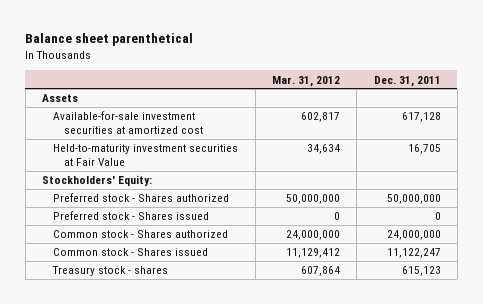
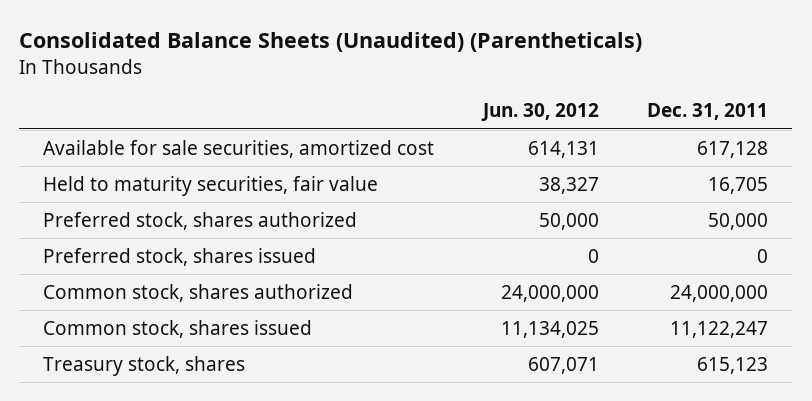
[25,33,194,47] Balance sheet parenthetical -> [19,32,643,53] Consolidated Balance Sheets (Unaudited) (Parentheticals)
[271,75,340,87] Mar. 31, 2012 -> none
none -> [480,103,599,122] Jun. 30, 2012
[41,94,78,103] Assets -> none
[41,175,152,187] Stockholders' Equity: -> none
[53,111,204,134] Available-for-sale investment securities at amortized cost -> [43,139,435,158] Available for sale securities, amortized cost
[53,144,239,166] Held-to-maturity investment securities at Fair Value -> [43,175,379,196] Held to maturity securities, fair value
[53,193,230,203] Preferred stock - Shares authorized -> [43,211,358,230] Preferred stock, shares authorized
[386,194,441,205] 50,000,000 -> [708,212,769,230] 50,000
[53,211,210,221] Preferred stock - Shares issued -> [43,247,317,266] Preferred stock, shares issued
[53,230,229,239] Common stock - Shares authorized -> [43,283,354,302] Common stock, shares authorized
[53,248,209,257] Common stock - Shares issued -> [43,319,313,338] Common stock, shares issued
[52,266,169,277] Treasury stock - shares -> [43,355,246,376] Treasury stock, shares

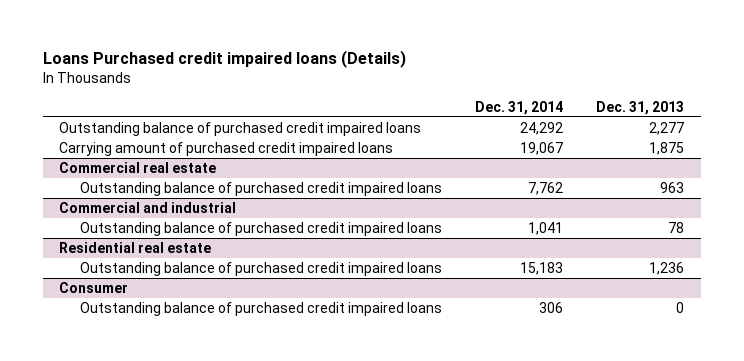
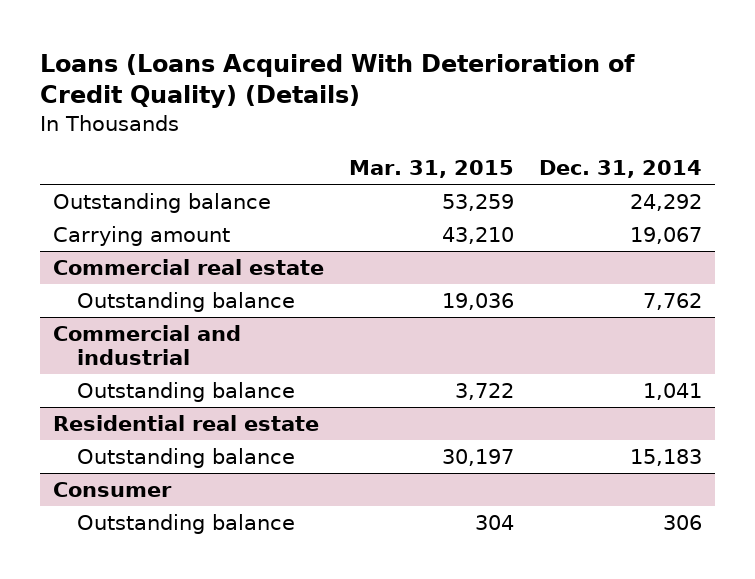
[42,50,406,69] Loans Purchased credit impaired loans (Details) -> [40,53,636,109] Loans (Loans Acquired With Deterioration of Credit Quality) (Details)
[596,100,685,115] Dec. 31, 2013 -> none
none -> [349,160,515,179] Mar. 31, 2015
[59,122,422,137] Outstanding balance of purchased credit impaired loans -> [52,193,271,214] Outstanding balance
[59,142,394,157] Carrying amount of purchased credit impaired loans -> [52,226,230,247] Carrying amount
[79,182,442,197] Outstanding balance of purchased credit impaired loans -> [77,292,296,313] Outstanding balance
[79,222,442,237] Outstanding balance of purchased credit impaired loans -> [77,382,296,403] Outstanding balance
[79,262,442,277] Outstanding balance of purchased credit impaired loans -> [77,448,296,469] Outstanding balance
[79,302,442,317] Outstanding balance of purchased credit impaired loans -> [77,514,296,535] Outstanding balance

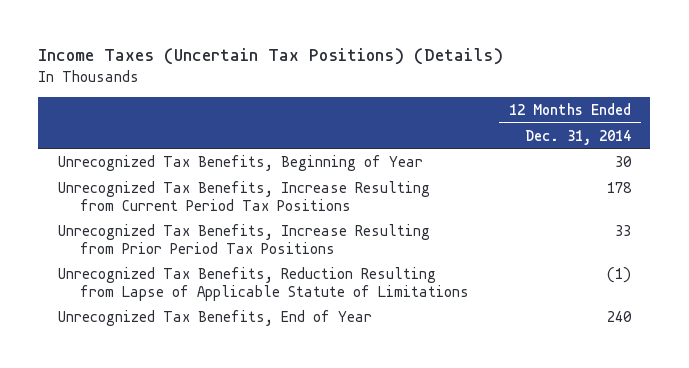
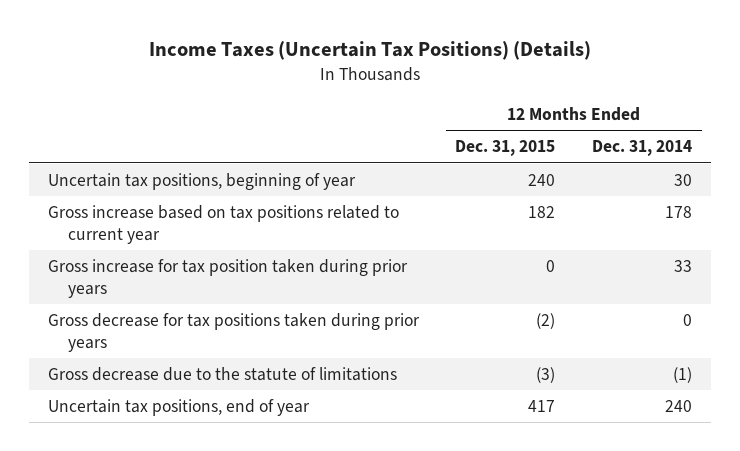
none -> [455,140,556,157] Dec. 31, 2015
[57,155,423,172] Unrecognized Tax Benefits, Beginning of Year -> [47,173,356,191] Uncertain tax positions, beginning of year
[57,181,430,211] Unrecognized Tax Benefits, Increase Resulting from Current Period Tax Positions -> [47,205,399,244] Gross increase based on tax positions related to current year
[57,224,430,254] Unrecognized Tax Benefits, Increase Resulting from Prior Period Tax Positions -> [47,259,408,298] Gross increase for tax position taken during prior years
none -> [47,313,420,352] Gross decrease for tax positions taken during prior years
[57,267,470,301] Unrecognized Tax Benefits, Reduction Resulting from Lapse of Applicable Statute of Limitations -> [47,367,397,382] Gross decrease due to the statute of limitations
[57,310,372,327] Unrecognized Tax Benefits, End of Year -> [47,399,310,417] Uncertain tax positions, end of year

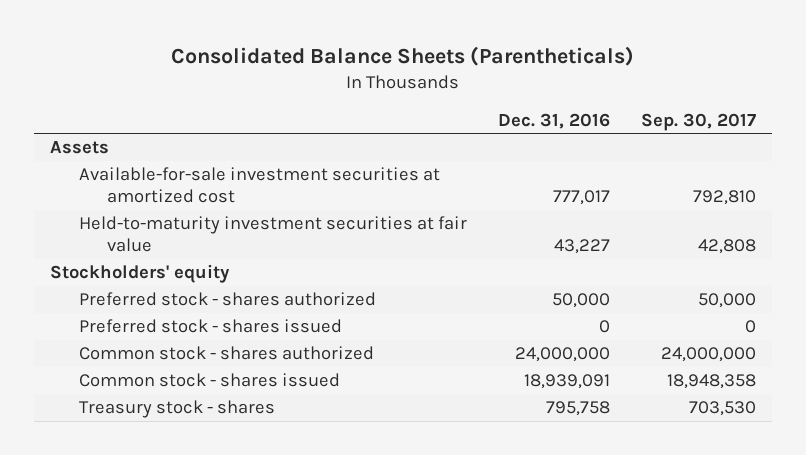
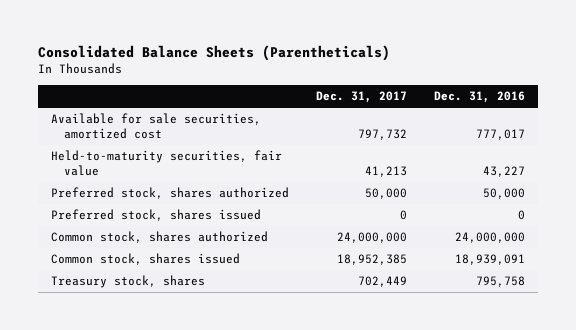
[641,113,757,132] Sep. 30, 2017 -> none
none -> [316,91,408,104] Dec. 31, 2017
[49,141,109,155] Assets -> none
[49,264,230,284] Stockholders' equity -> none
[78,167,440,204] Available-for-sale investment securities at amortized cost -> [51,113,262,139] Available for sale securities, amortized cost
[78,216,467,253] Held-to-maturity investment securities at fair value -> [51,150,283,176] Held-to-maturity securities, fair value
[78,292,376,307] Preferred stock - shares authorized -> [51,187,290,200] Preferred stock, shares authorized
[78,319,342,334] Preferred stock - shares issued -> [51,209,262,222] Preferred stock, shares issued
[78,346,374,361] Common stock - shares authorized -> [51,231,269,244] Common stock, shares authorized
[78,373,340,388] Common stock - shares issued -> [51,253,241,266] Common stock, shares issued
[78,400,275,419] Treasury stock - shares -> [51,275,206,289] Treasury stock, shares

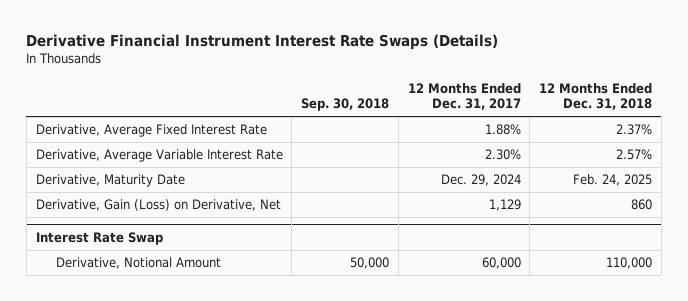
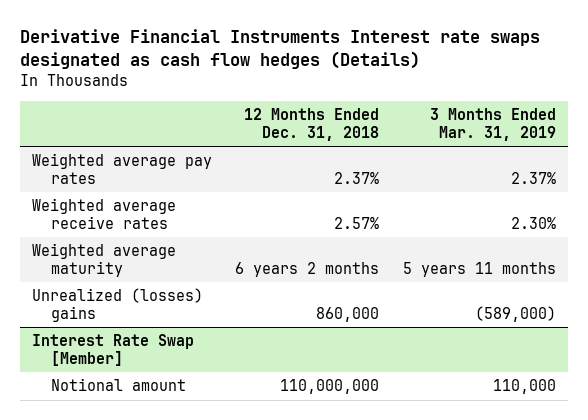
[26,34,499,51] Derivative Financial Instrument Interest Rate Swaps (Details) -> [20,29,541,70] Derivative Financial Instruments Interest rate swaps designated as cash flow hedges (Details)
[301,98,390,112] Sep. 30, 2018 -> none
[407,83,521,111] 12 Months Ended Dec. 31, 2017 -> none
none -> [429,107,556,141] 3 Months Ended Mar. 31, 2019
[35,174,185,188] Derivative, Maturity Date -> none
[35,124,267,138] Derivative, Average Fixed Interest Rate -> [32,153,213,185] Weighted average pay rates
[35,149,283,163] Derivative, Average Variable Interest Rate -> [32,198,177,230] Weighted average receive rates
none -> [32,243,177,278] Weighted average maturity
[35,199,281,212] Derivative, Gain (Loss) on Derivative, Net -> [32,288,204,323] Unrealized (losses) gains
[630,199,652,211] 860 -> [316,307,380,323] 860,000
[35,231,163,245] Interest Rate Swap -> [32,334,195,367] Interest Rate Swap [Member]
[55,257,221,270] Derivative, Notional Amount -> [51,378,187,392] Notional amount
[605,257,652,270] 110,000 -> [280,379,380,395] 110,000,000

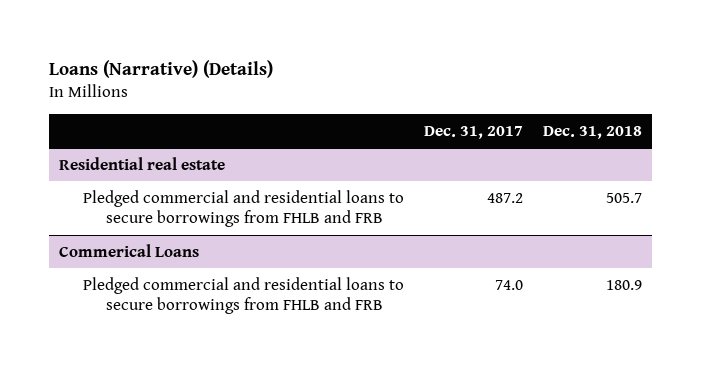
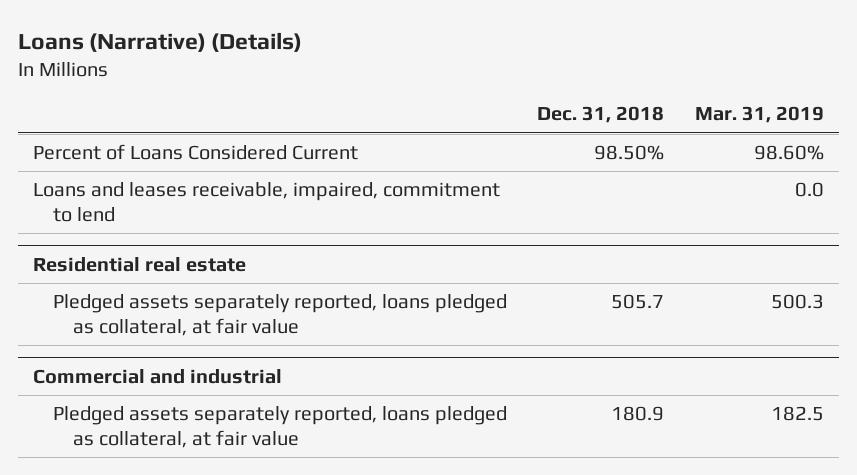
[423,125,523,139] Dec. 31, 2017 -> none
none -> [694,106,824,124] Mar. 31, 2019
none -> [33,144,359,161] Percent of Loans Considered Current
none -> [33,182,501,223] Loans and leases receivable, impaired, commitment to lend
[82,189,404,228] Pledged commercial and residential loans to secure borrowings from FHLB and FRB -> [52,294,507,337] Pledged assets separately reported, loans pledged as collateral, at fair value
[59,243,200,257] Commerical Loans -> [33,368,283,384] Commercial and industrial
[82,276,404,315] Pledged commercial and residential loans to secure borrowings from FHLB and FRB -> [52,406,507,449] Pledged assets separately reported, loans pledged as collateral, at fair value

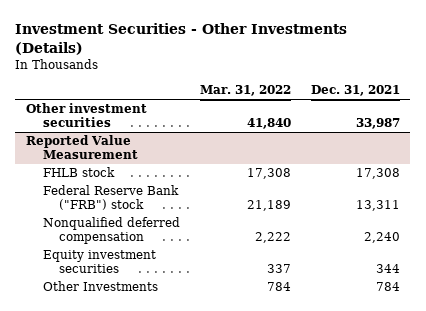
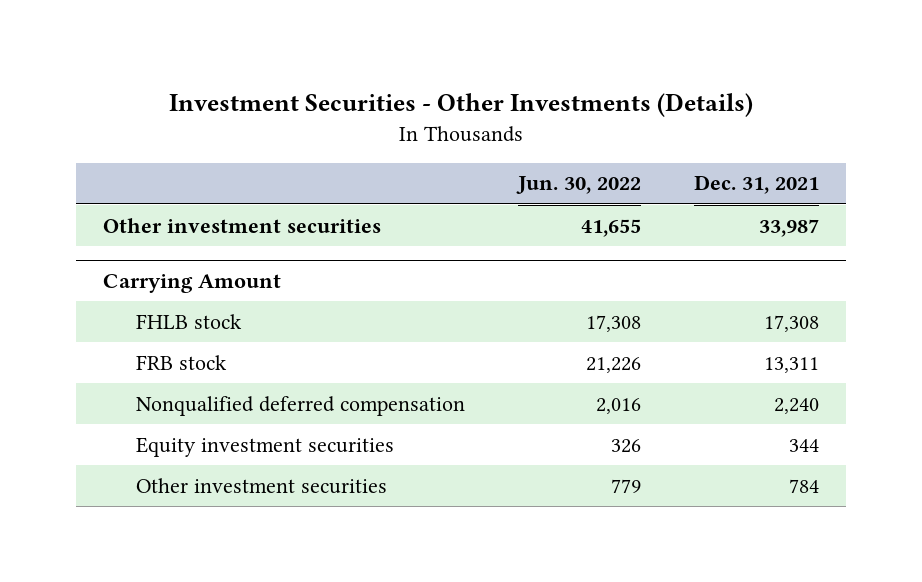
[199,85,291,97] Mar. 31, 2022 -> none
none -> [516,176,642,195] Jun. 30, 2022
[25,135,138,160] Reported Value Measurement -> [102,273,281,293] Carrying Amount
[42,185,179,211] Federal Reserve Bank ("FRB") stock -> [136,354,228,370] FRB stock
[42,281,158,292] Other Investments -> [136,477,388,494] Other investment securities

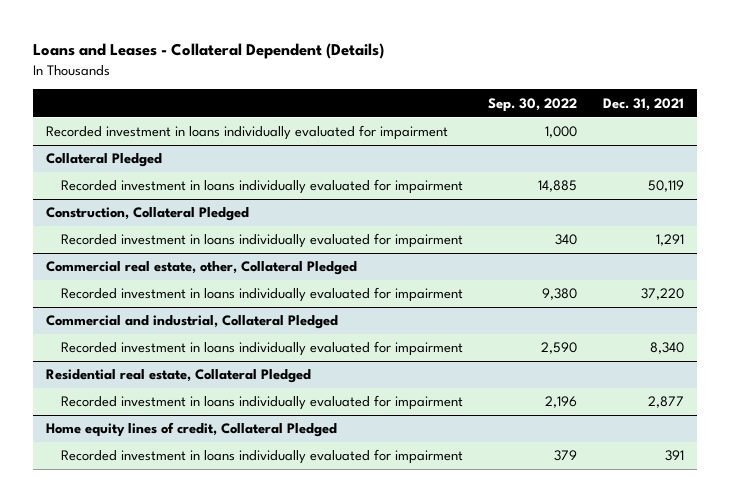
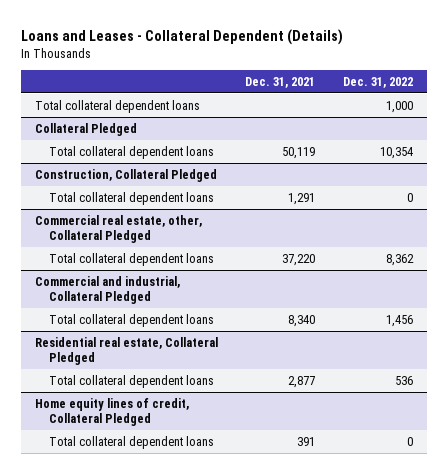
[488,97,578,112] Sep. 30, 2022 -> none
none -> [342,77,413,89] Dec. 31, 2022
[45,125,448,141] Recorded investment in loans individually evaluated for impairment -> [34,99,200,113] Total collateral dependent loans
[61,179,464,195] Recorded investment in loans individually evaluated for impairment -> [48,145,214,159] Total collateral dependent loans
[61,233,464,249] Recorded investment in loans individually evaluated for impairment -> [48,191,214,205] Total collateral dependent loans
[61,287,464,303] Recorded investment in loans individually evaluated for impairment -> [48,252,214,266] Total collateral dependent loans
[61,341,464,357] Recorded investment in loans individually evaluated for impairment -> [48,313,214,327] Total collateral dependent loans
[61,395,464,411] Recorded investment in loans individually evaluated for impairment -> [48,374,214,388] Total collateral dependent loans
[61,449,464,465] Recorded investment in loans individually evaluated for impairment -> [48,435,214,449] Total collateral dependent loans

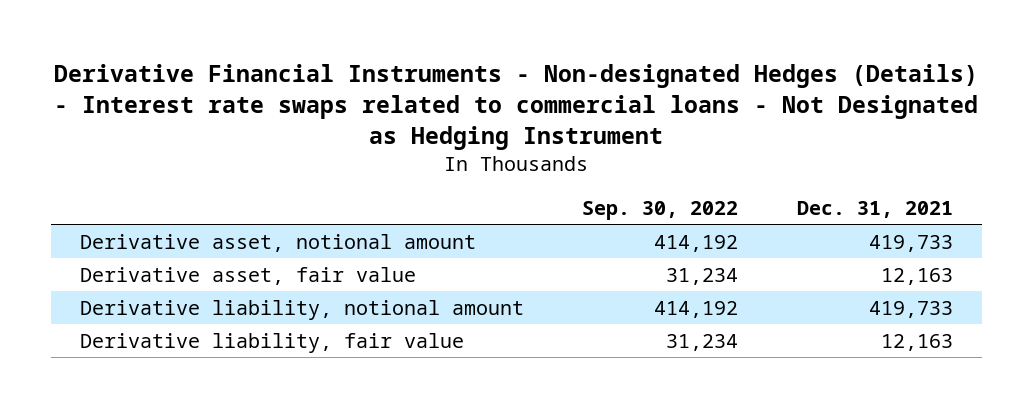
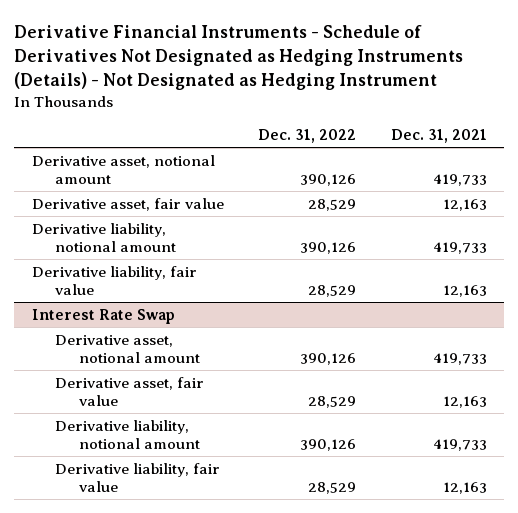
[54,63,979,150] Derivative Financial Instruments - Non-designated Hedges (Details) - Interest rate swaps related to commercial loans - Not Designated as Hedging Instrument -> [14,25,464,91] Derivative Financial Instruments - Schedule of Derivatives Not Designated as Hedging Instruments (Details) - Not Designated as Hedging Instrument
[582,200,739,220] Sep. 30, 2022 -> none
none -> [258,129,357,144] Dec. 31, 2022
none -> [31,308,175,324] Interest Rate Swap
none -> [55,334,200,364] Derivative asset, notional amount
none -> [55,376,205,407] Derivative asset, fair value
none -> [55,419,200,450] Derivative liability, notional amount
none -> [55,462,221,493] Derivative liability, fair value

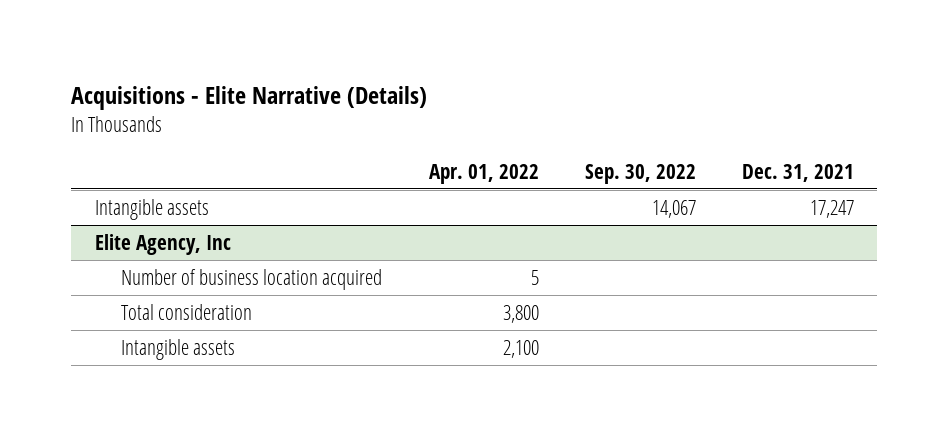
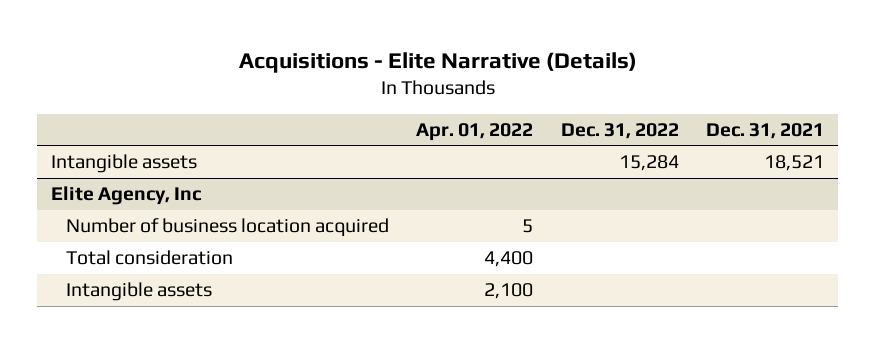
[584,163,696,184] Sep. 30, 2022 -> none
none -> [560,122,679,139] Dec. 31, 2022
[810,200,855,219] 17,247 -> [764,155,825,172] 18,521
[502,305,539,324] 3,800 -> [484,251,534,268] 4,400

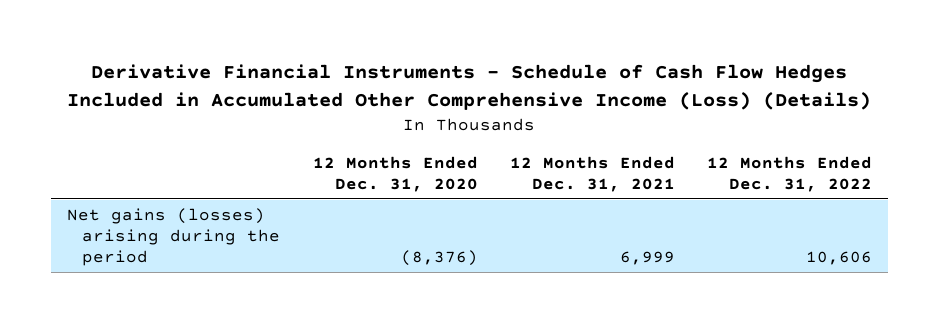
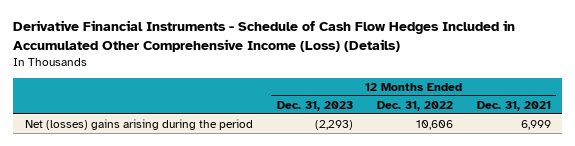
[312,155,478,192] 12 Months Ended Dec. 31, 2020 -> none
none -> [276,100,353,111] Dec. 31, 2023
[67,208,281,267] Net gains (losses) arising during the period -> [24,119,253,131] Net (losses) gains arising during the period

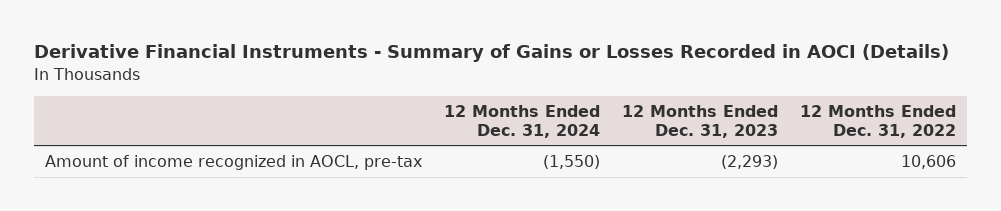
[12,20,515,52] Derivative Financial Instruments - Schedule of Cash Flow Hedges Included in Accumulated Other Comprehensive Income (Loss) (Details) -> [33,44,949,63] Derivative Financial Instruments - Summary of Gains or Losses Recorded in AOCI (Details)
[476,100,551,111] Dec. 31, 2021 -> none
none -> [443,104,600,138] 12 Months Ended Dec. 31, 2024
[24,119,253,131] Net (losses) gains arising during the period -> [44,155,422,171] Amount of income recognized in AOCL, pre-tax

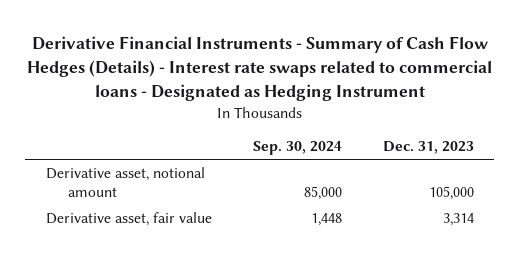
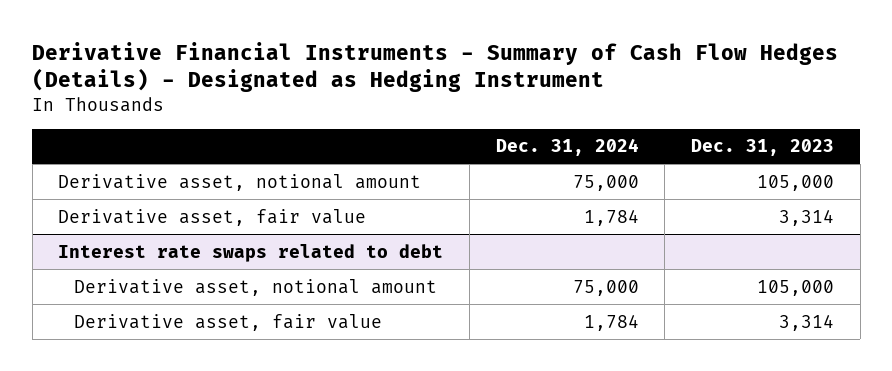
[26,36,492,102] Derivative Financial Instruments - Summary of Cash Flow Hedges (Details) - Interest rate swaps related to commercial loans - Designated as Hedging Instrument -> [32,41,839,93] Derivative Financial Instruments - Summary of Cash Flow Hedges (Details) - Designated as Hedging Instrument
[252,141,342,156] Sep. 30, 2024 -> none
none -> [495,138,639,157] Dec. 31, 2024
none -> [58,243,444,262] Interest rate swaps related to debt
none -> [73,278,437,296] Derivative asset, notional amount
none -> [73,313,382,331] Derivative asset, fair value

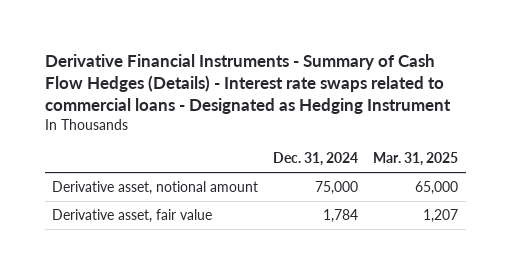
[32,41,839,93] Derivative Financial Instruments - Summary of Cash Flow Hedges (Details) - Designated as Hedging Instrument -> [44,53,451,114] Derivative Financial Instruments - Summary of Cash Flow Hedges (Details) - Interest rate swaps related to commercial loans - Designated as Hedging Instrument
[691,139,835,157] Dec. 31, 2023 -> none
none -> [373,151,459,166] Mar. 31, 2025
[58,243,444,262] Interest rate swaps related to debt -> none
[73,278,437,296] Derivative asset, notional amount -> none
[73,313,382,331] Derivative asset, fair value -> none

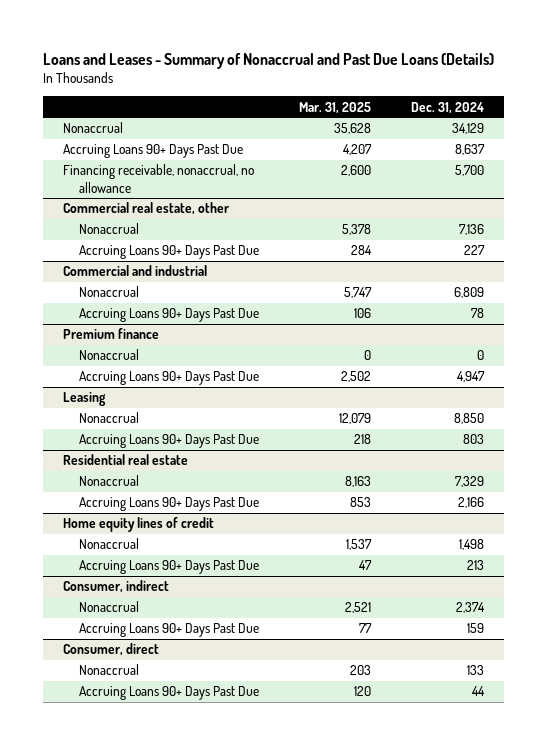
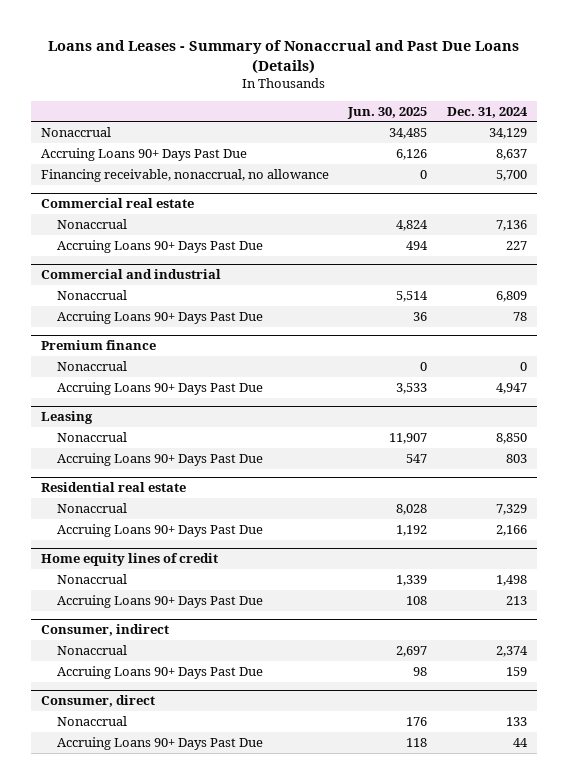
[299,101,372,114] Mar. 31, 2025 -> none
none -> [347,106,428,119] Jun. 30, 2025
[63,202,231,216] Commercial real estate, other -> [40,197,194,208] Commercial real estate

